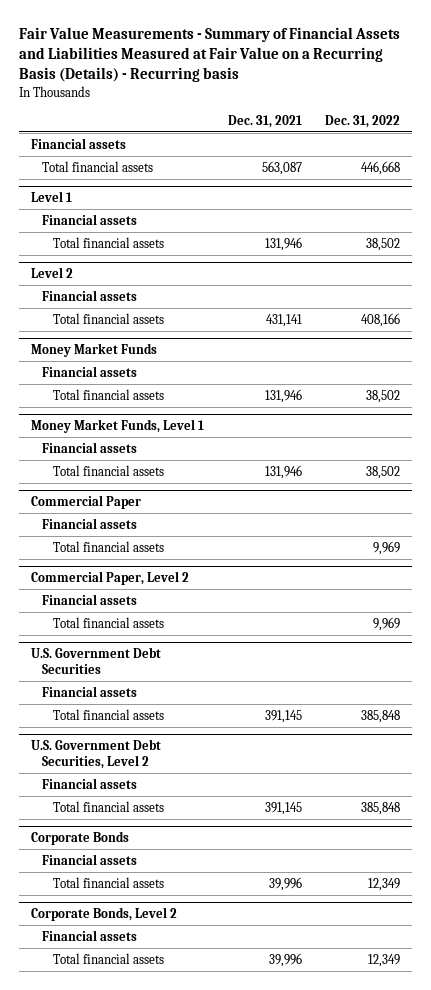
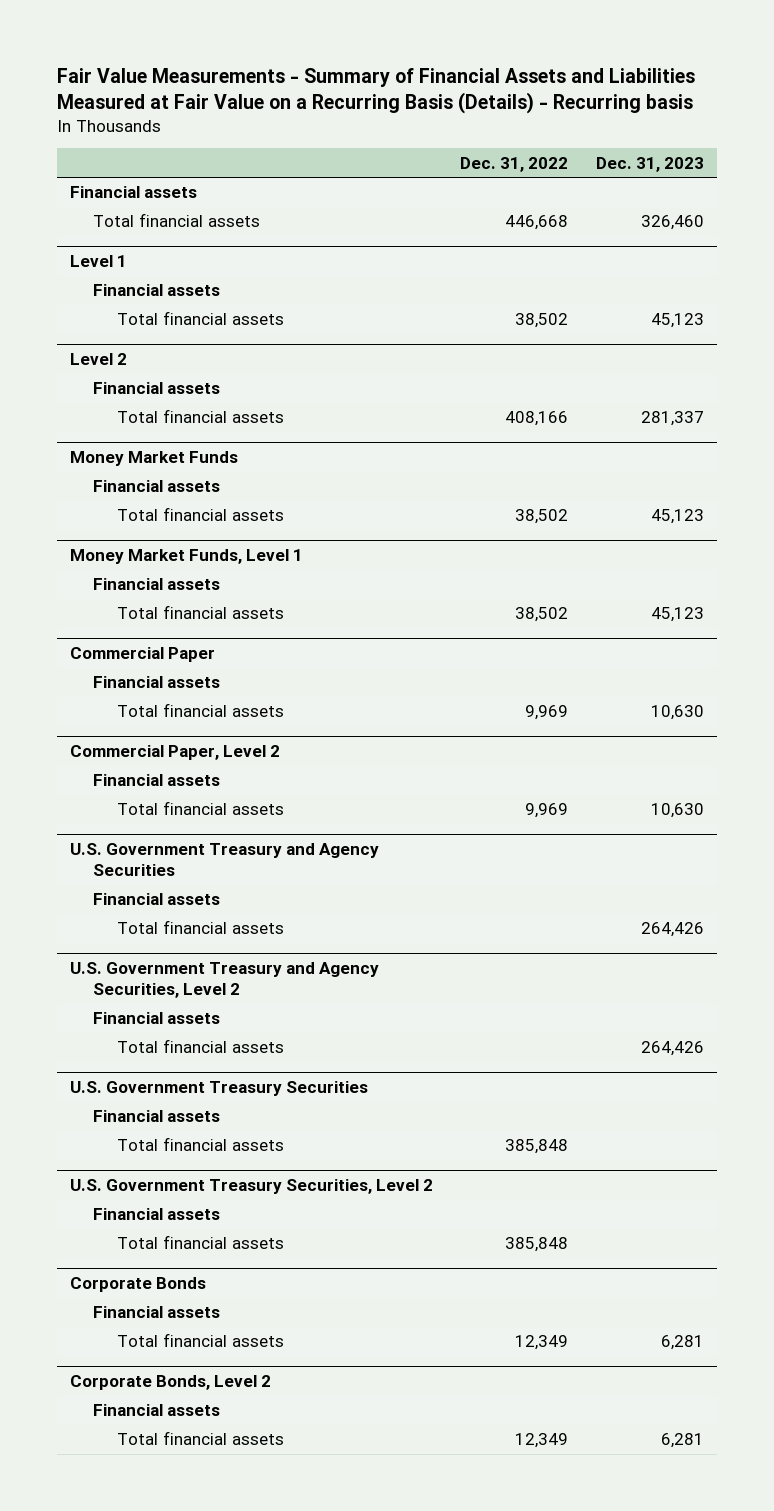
[227,115,302,129] Dec. 31, 2021 -> none
none -> [595,156,704,172] Dec. 31, 2023
[30,647,161,674] U.S. Government Debt Securities -> [70,843,380,877] U.S. Government Treasury and Agency Securities
none -> [116,920,284,935] Total financial assets
none -> [70,962,380,999] U.S. Government Treasury and Agency Securities, Level 2
none -> [93,1012,221,1025] Financial assets
none -> [116,1039,284,1054] Total financial assets
none -> [70,1081,369,1097] U.S. Government Treasury Securities
none -> [93,1110,221,1123] Financial assets
[30,739,161,769] U.S. Government Debt Securities, Level 2 -> [70,1179,434,1195] U.S. Government Treasury Securities, Level 2

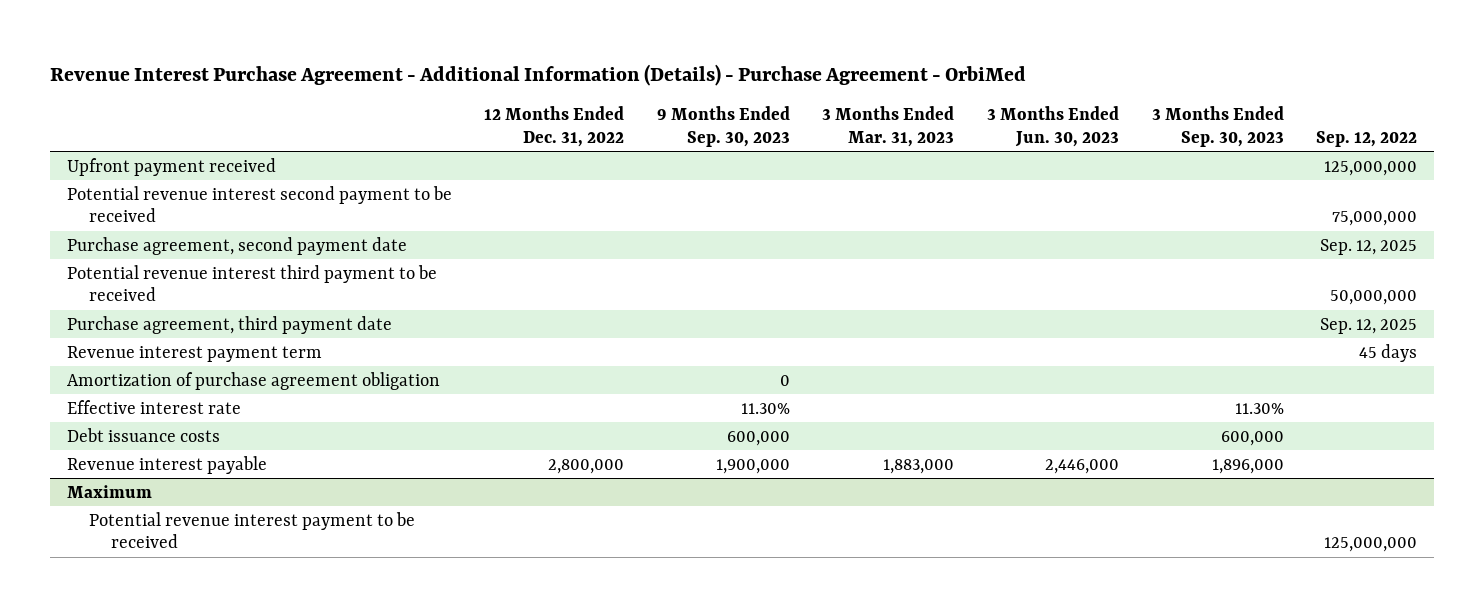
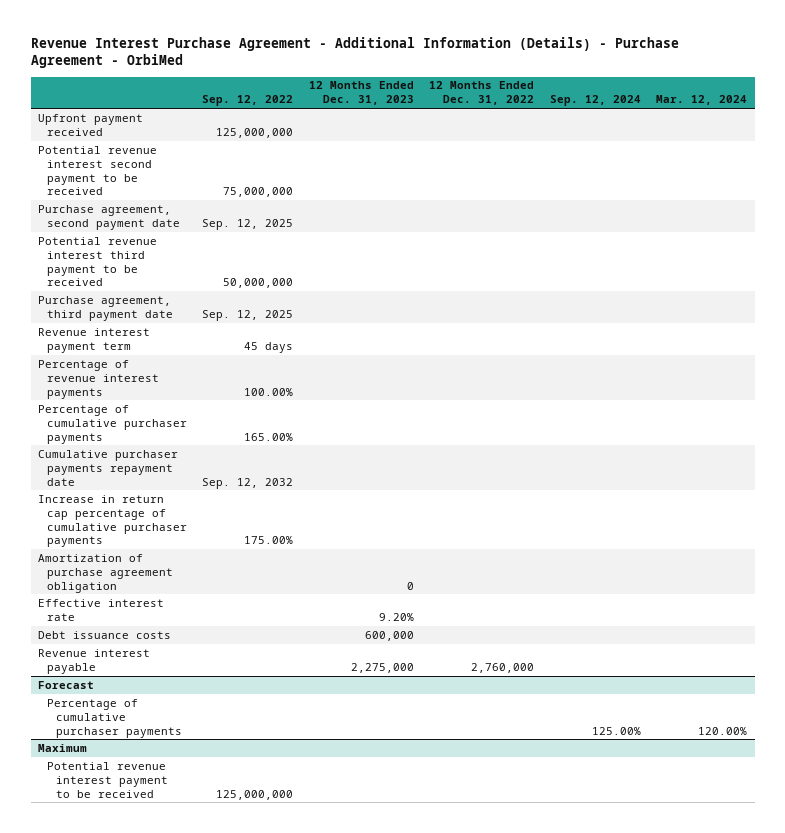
[656,106,790,147] 9 Months Ended Sep. 30, 2023 -> none
[822,106,955,147] 3 Months Ended Mar. 31, 2023 -> none
[987,106,1120,147] 3 Months Ended Jun. 30, 2023 -> none
[1151,106,1284,147] 3 Months Ended Sep. 30, 2023 -> none
none -> [308,81,414,106] 12 Months Ended Dec. 31, 2023
none -> [549,95,641,107] Sep. 12, 2024
none -> [655,95,747,106] Mar. 12, 2024
none -> [38,359,160,399] Percentage of revenue interest payments
none -> [38,404,188,444] Percentage of cumulative purchaser payments
none -> [38,449,179,486] Cumulative purchaser payments repayment date
none -> [38,494,188,548] Increase in return cap percentage of cumulative purchaser payments
[548,458,625,474] 2,800,000 -> [471,662,535,673] 2,760,000
none -> [38,680,95,689] Forecast
none -> [47,698,182,738] Percentage of cumulative purchaser payments

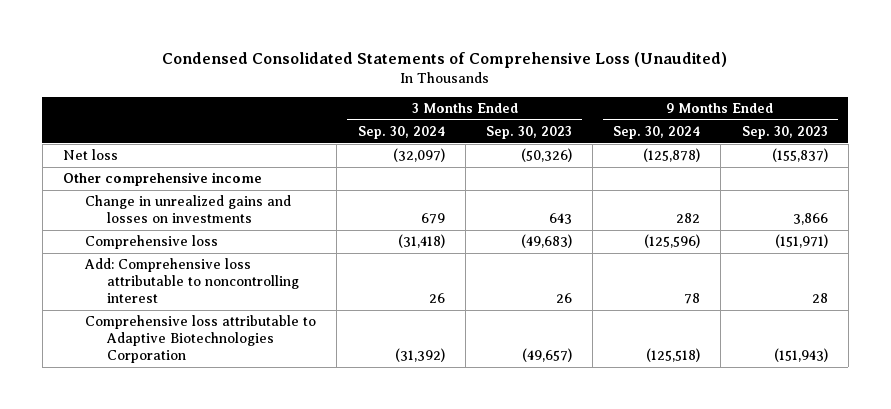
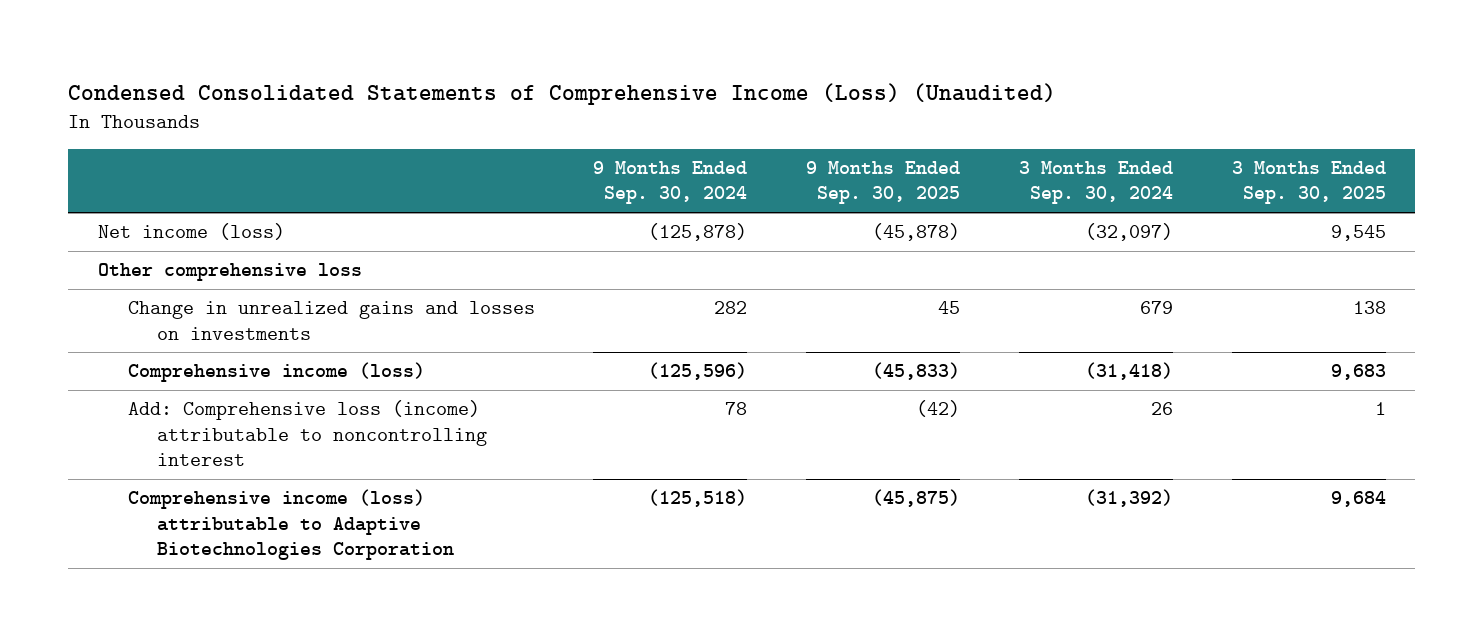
[162,51,728,68] Condensed Consolidated Statements of Comprehensive Loss (Unaudited) -> [68,83,1057,106] Condensed Consolidated Statements of Comprehensive Income (Loss) (Unaudited)
[485,126,572,140] Sep. 30, 2023 -> none
[741,126,828,140] Sep. 30, 2023 -> none
none -> [806,161,961,205] 9 Months Ended Sep. 30, 2025
none -> [1231,161,1386,205] 3 Months Ended Sep. 30, 2025
[62,149,118,161] Net loss -> [97,223,285,241] Net income (loss)
[62,172,262,187] Other comprehensive income -> [97,263,362,282] Other comprehensive loss
[85,235,219,250] Comprehensive loss -> [127,362,425,383] Comprehensive income (loss)
[84,258,300,303] Add: Comprehensive loss attributable to noncontrolling interest -> [127,400,488,466] Add: Comprehensive loss (income) attributable to noncontrolling interest
[85,315,317,363] Comprehensive loss attributable to Adaptive Biotechnologies Corporation -> [127,489,455,560] Comprehensive income (loss) attributable to Adaptive Biotechnologies Corporation

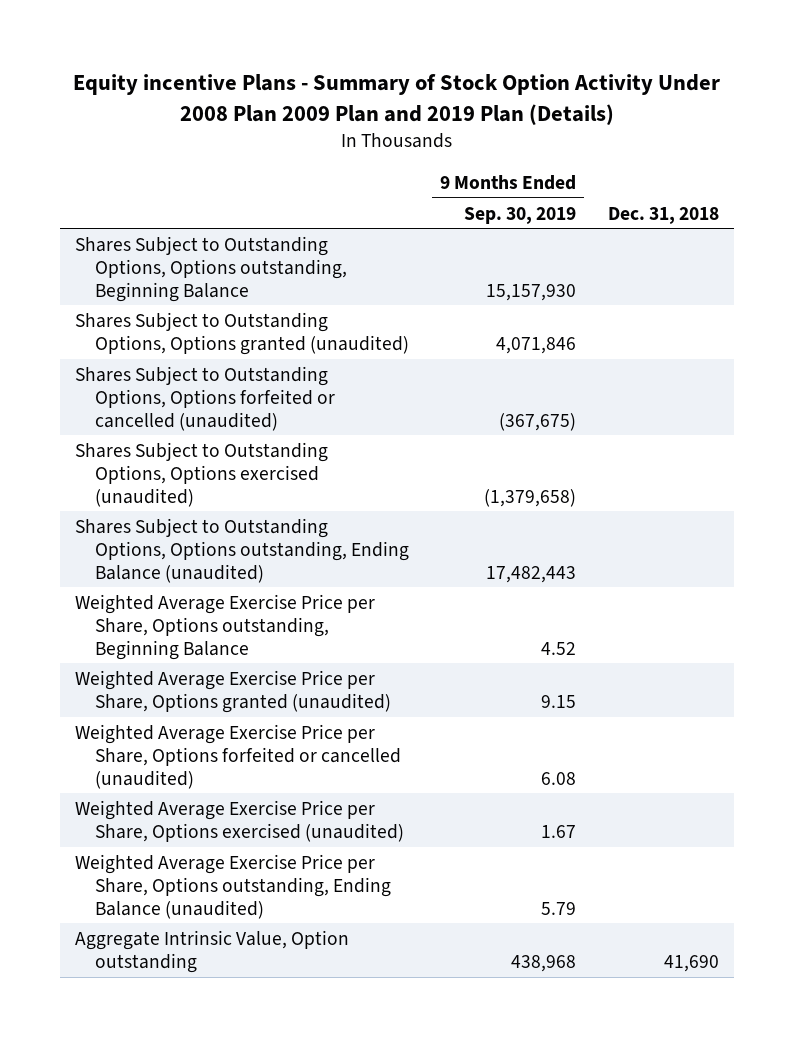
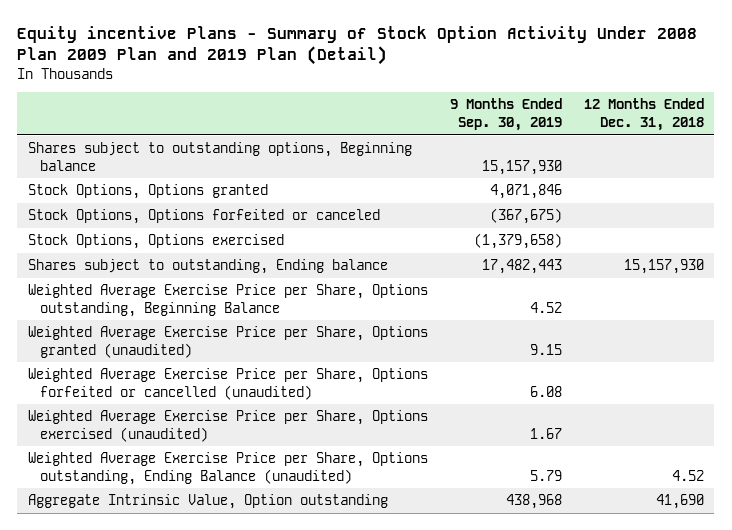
[72,74,720,125] Equity incentive Plans - Summary of Stock Option Activity Under 2008 Plan 2009 Plan and 2019 Plan (Details) -> [17,25,698,66] Equity incentive Plans - Summary of Stock Option Activity Under 2008 Plan 2009 Plan and 2019 Plan (Detail)
[607,206,719,224] Dec. 31, 2018 -> none
none -> [583,98,704,132] 12 Months Ended Dec. 31, 2018
[75,235,347,302] Shares Subject to Outstanding Options, Options outstanding, Beginning Balance -> [28,142,413,171] Shares subject to outstanding options, Beginning balance
[75,311,409,355] Shares Subject to Outstanding Options, Options granted (unaudited) -> [28,184,269,200] Stock Options, Options granted
[75,365,335,431] Shares Subject to Outstanding Options, Options forfeited or cancelled (unaudited) -> [28,209,381,225] Stock Options, Options forfeited or canceled
[75,441,329,507] Shares Subject to Outstanding Options, Options exercised (unaudited) -> [28,234,285,250] Stock Options, Options exercised
[75,517,409,583] Shares Subject to Outstanding Options, Options outstanding, Ending Balance (unaudited) -> [28,259,389,275] Shares subject to outstanding, Ending balance

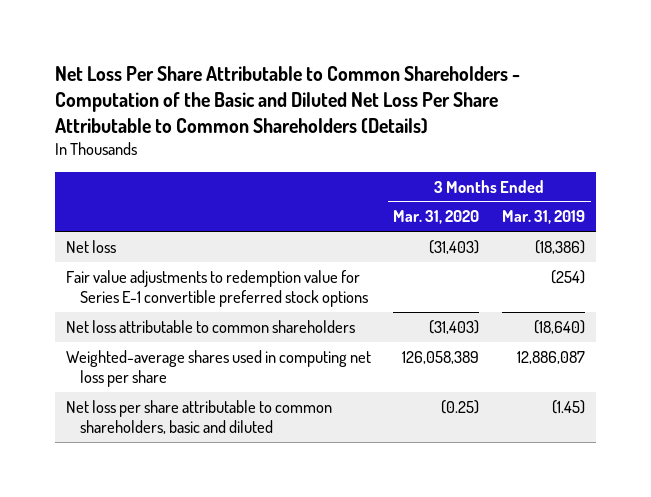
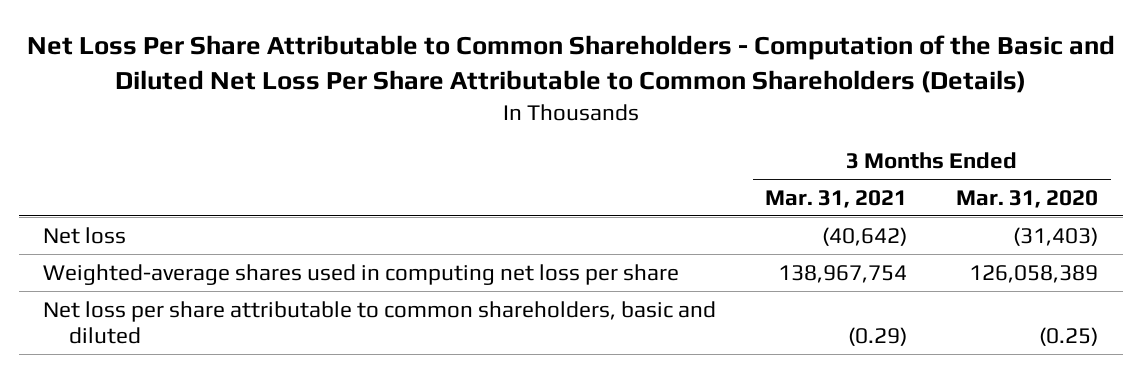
[501,210,585,225] Mar. 31, 2019 -> none
none -> [765,189,908,208] Mar. 31, 2021
[65,269,369,307] Fair value adjustments to redemption value for Series E-1 convertible preferred stock options -> none
[65,319,355,333] Net loss attributable to common shareholders -> none

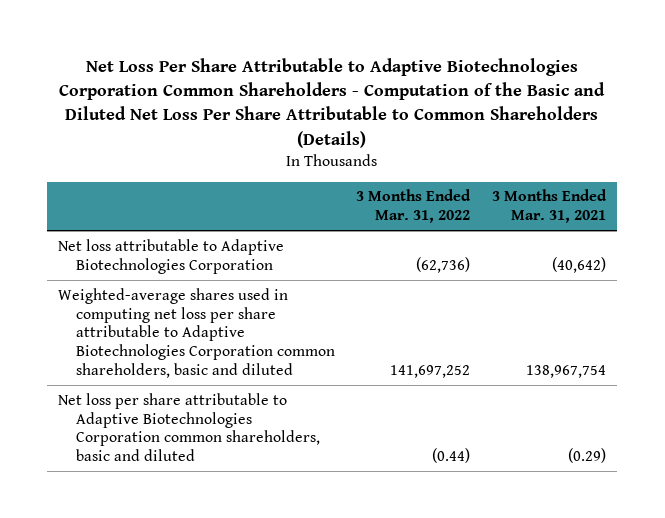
[26,35,1115,94] Net Loss Per Share Attributable to Common Shareholders - Computation of the Basic and Diluted Net Loss Per Share Attributable to Common Shareholders (Details) -> [59,57,606,148] Net Loss Per Share Attributable to Adaptive Biotechnologies Corporation Common Shareholders - Computation of the Basic and Diluted Net Loss Per Share Attributable to Common Shareholders (Details)
[956,189,1099,208] Mar. 31, 2020 -> none
none -> [356,189,472,224] 3 Months Ended Mar. 31, 2022
[43,226,127,244] Net loss -> [58,238,285,274] Net loss attributable to Adaptive Biotechnologies Corporation
[43,263,680,285] Weighted-average shares used in computing net loss per share -> [58,287,335,379] Weighted-average shares used in computing net loss per share attributable to Adaptive Biotechnologies Corporation common shareholders, basic and diluted
[43,300,717,345] Net loss per share attributable to common shareholders, basic and diluted -> [58,392,320,462] Net loss per share attributable to Adaptive Biotechnologies Corporation common shareholders, basic and diluted

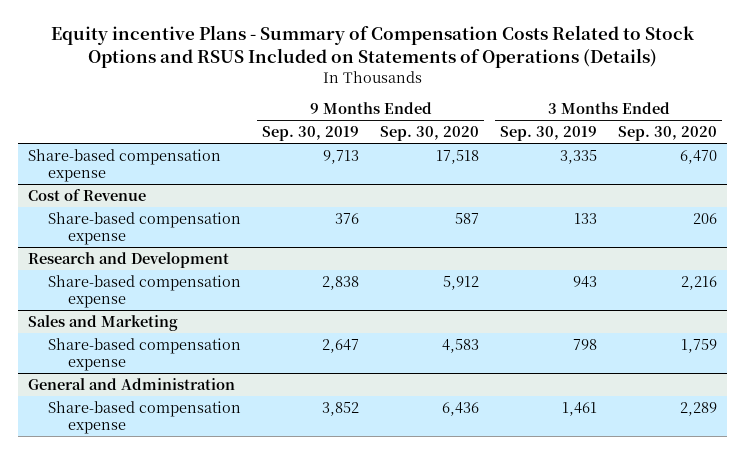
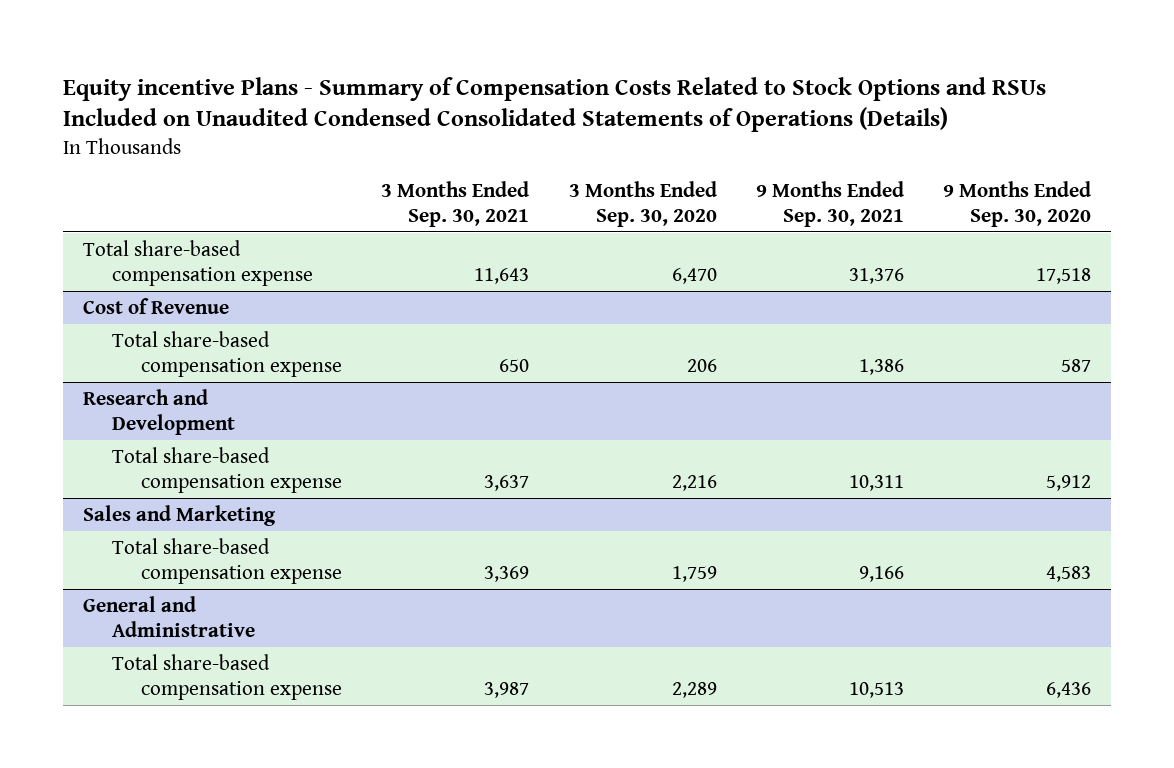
[50,25,694,69] Equity incentive Plans - Summary of Compensation Costs Related to Stock Options and RSUS Included on Statements of Operations (Details) -> [62,76,1046,133] Equity incentive Plans - Summary of Compensation Costs Related to Stock Options and RSUs Included on Unaudited Condensed Consolidated Statements of Operations (Details)
[262,125,360,141] Sep. 30, 2019 -> none
[500,125,598,141] Sep. 30, 2019 -> none
none -> [381,181,530,227] 3 Months Ended Sep. 30, 2021
none -> [755,181,904,227] 9 Months Ended Sep. 30, 2021
[28,148,222,182] Share-based compensation expense -> [82,239,313,286] Total share-based compensation expense
[48,211,242,245] Share-based compensation expense -> [111,330,343,377] Total share-based compensation expense
[48,274,242,308] Share-based compensation expense -> [111,446,343,493] Total share-based compensation expense
[48,337,242,371] Share-based compensation expense -> [111,537,343,584] Total share-based compensation expense
[28,377,236,390] General and Administration -> [82,595,255,637] General and Administrative
[48,400,242,434] Share-based compensation expense -> [111,653,343,700] Total share-based compensation expense

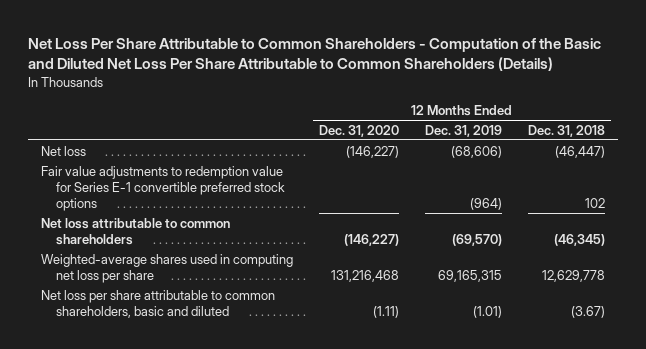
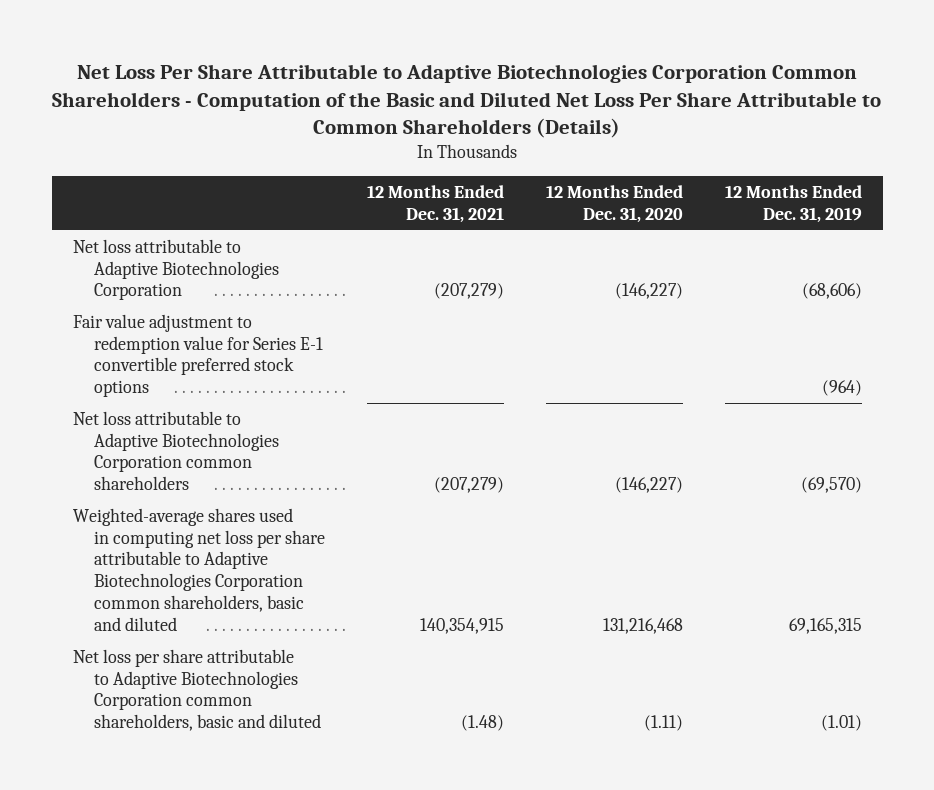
[28,37,602,72] Net Loss Per Share Attributable to Common Shareholders - Computation of the Basic and Diluted Net Loss Per Share Attributable to Common Shareholders (Details) -> [52,64,882,139] Net Loss Per Share Attributable to Adaptive Biotechnologies Corporation Common Shareholders - Computation of the Basic and Diluted Net Loss Per Share Attributable to Common Shareholders (Details)
[527,124,605,137] Dec. 31, 2018 -> none
none -> [367,184,505,223] 12 Months Ended Dec. 31, 2021
[41,145,87,156] Net loss -> [72,238,280,301] Net loss attributable to Adaptive Biotechnologies Corporation
[41,165,285,212] Fair value adjustments to redemption value for Series E-1 convertible preferred stock options -> [72,313,324,398] Fair value adjustment to redemption value for Series E-1 convertible preferred stock options
[41,217,231,245] Net loss attributable to common shareholders -> [72,410,280,491] Net loss attributable to Adaptive Biotechnologies Corporation common shareholders
[41,253,294,283] Weighted-average shares used in computing net loss per share -> [72,507,326,631] Weighted-average shares used in computing net loss per share attributable to Adaptive Biotechnologies Corporation common shareholders, basic and diluted
[41,289,276,318] Net loss per share attributable to common shareholders, basic and diluted -> [72,648,322,732] Net loss per share attributable to Adaptive Biotechnologies Corporation common shareholders, basic and diluted

